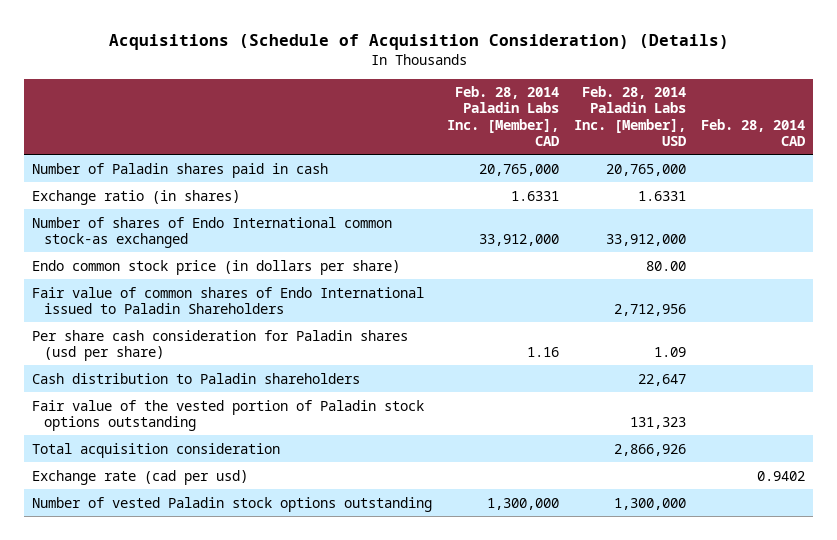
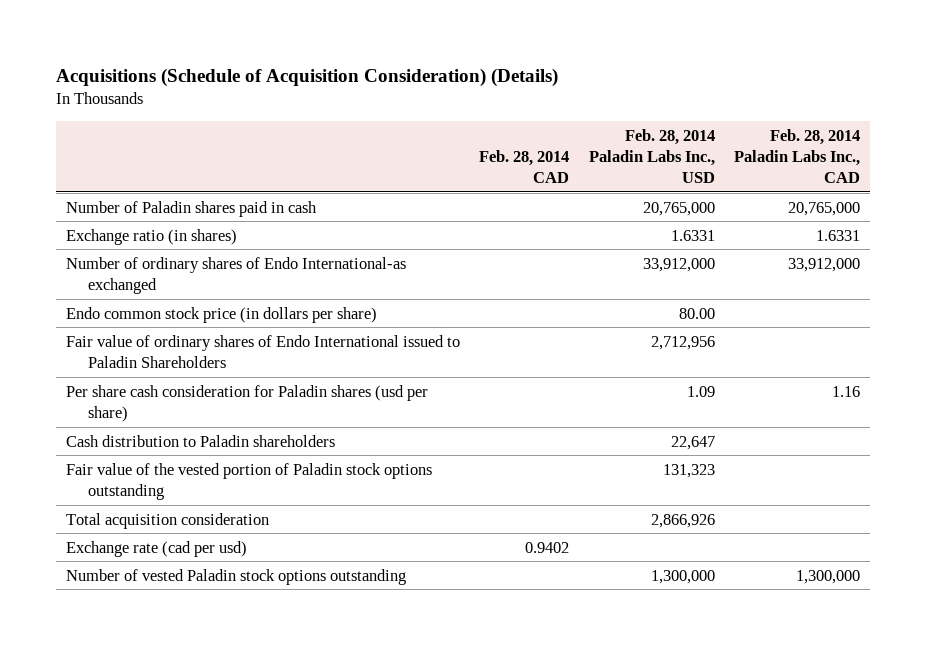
[447,86,560,146] Feb. 28, 2014 Paladin Labs Inc. [Member], CAD -> none
[574,86,687,146] Feb. 28, 2014 Paladin Labs Inc. [Member], USD -> none
none -> [588,128,715,184] Feb. 28, 2014 Paladin Labs Inc., USD
none -> [734,128,861,184] Feb. 28, 2014 Paladin Labs Inc., CAD
[31,216,392,248] Number of shares of Endo International common stock-as exchanged -> [65,256,406,294] Number of ordinary shares of Endo International-as exchanged
[31,286,424,314] Fair value of common shares of Endo International issued to Paladin Shareholders -> [65,334,460,368] Fair value of ordinary shares of Endo International issued to Paladin Shareholders

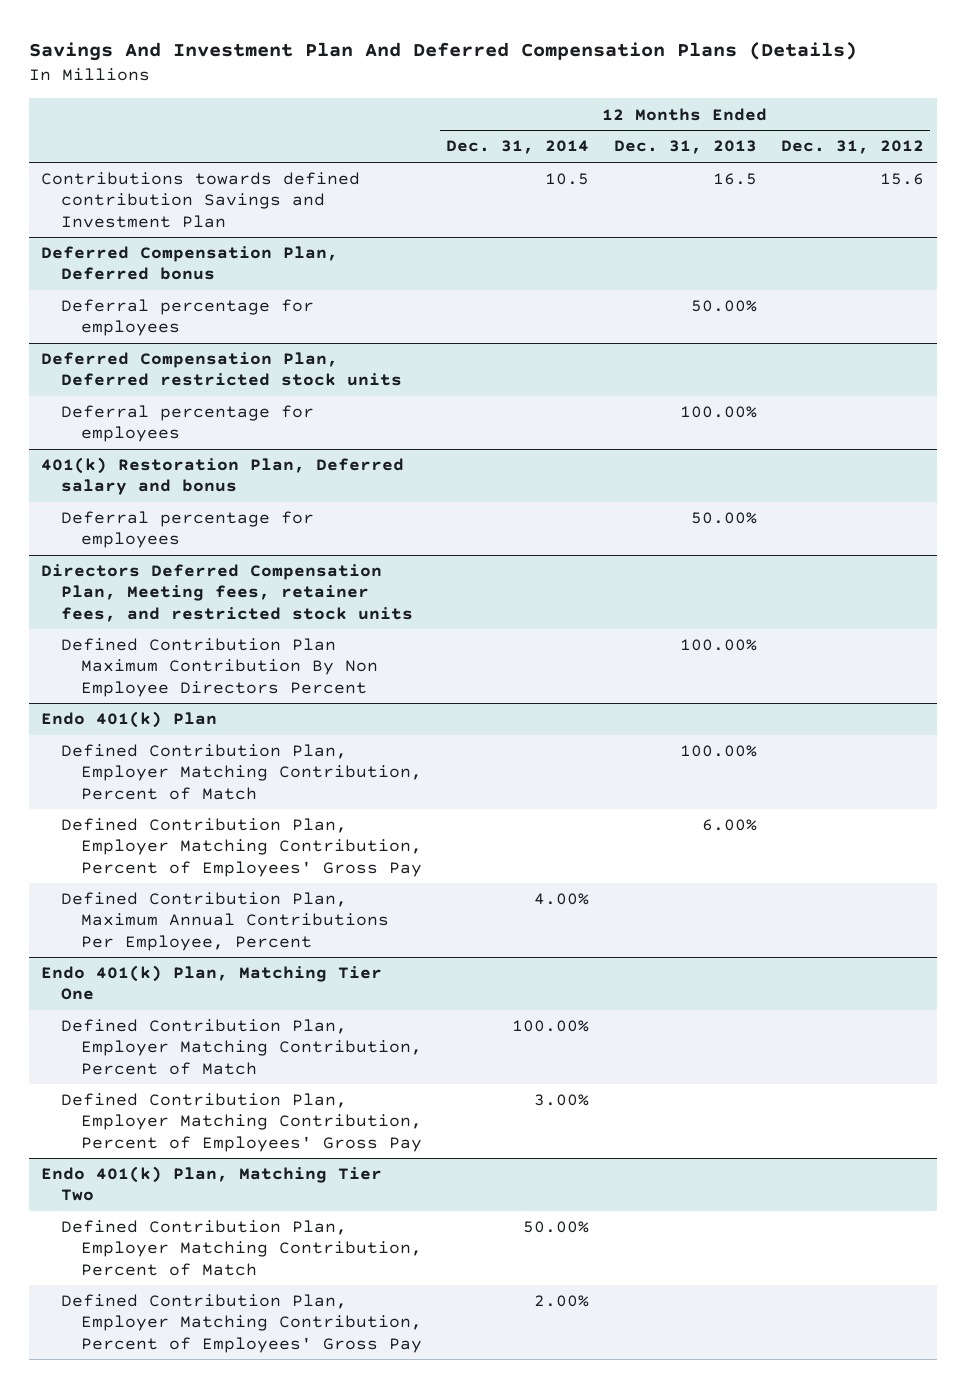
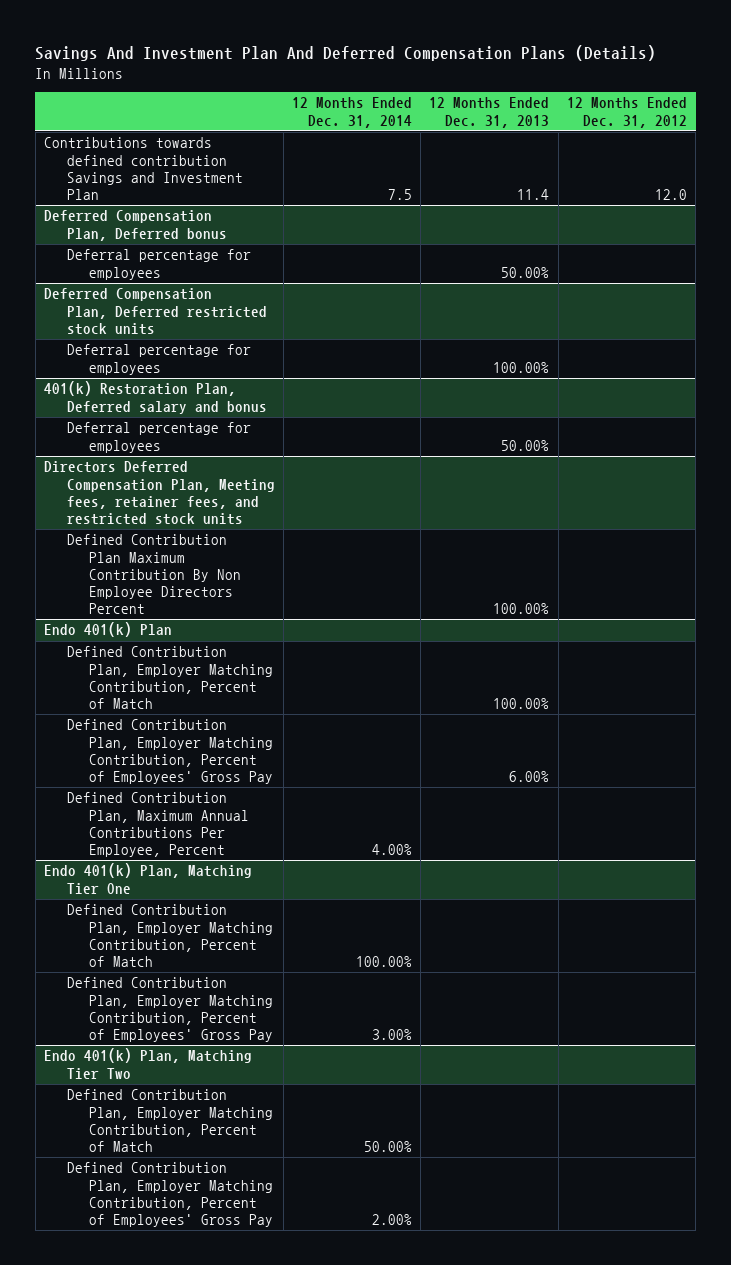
[545,173,590,186] 10.5 -> [388,188,413,200] 7.5
[712,173,757,186] 16.5 -> [517,188,550,200] 11.4
[880,173,925,186] 15.6 -> [654,188,687,200] 12.0

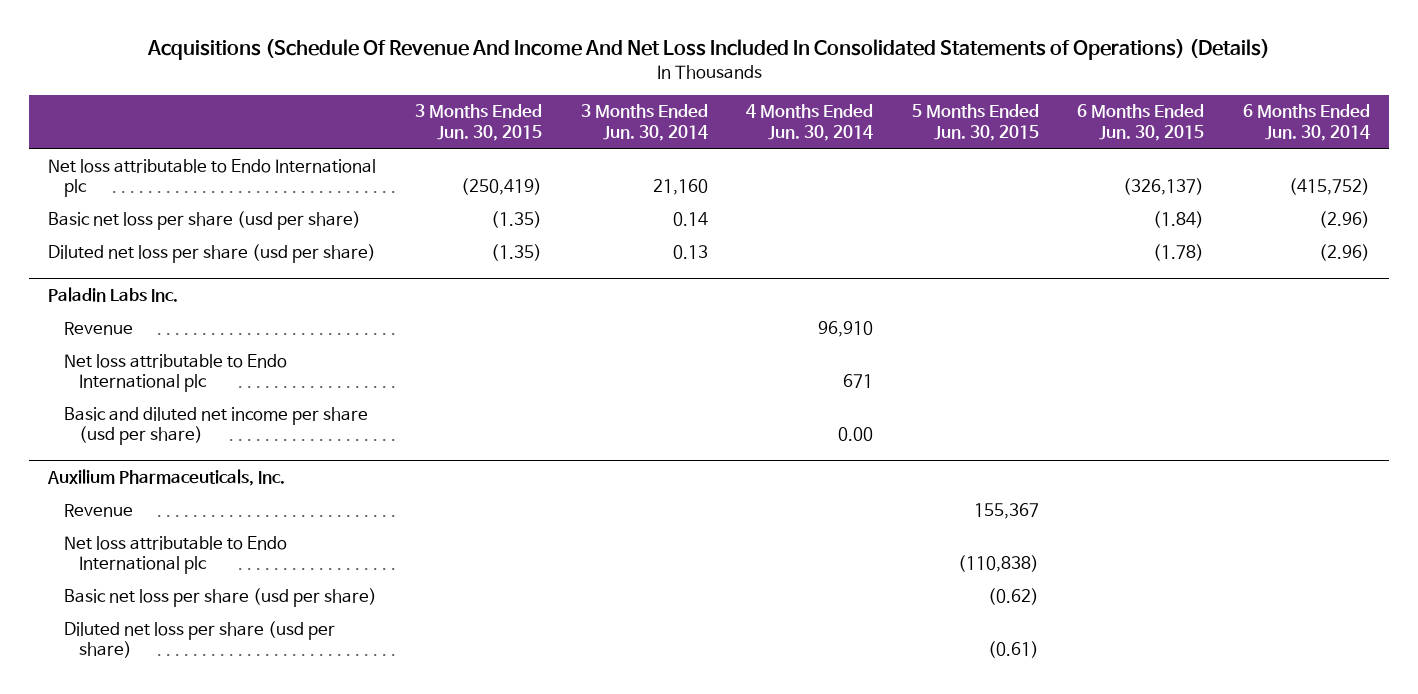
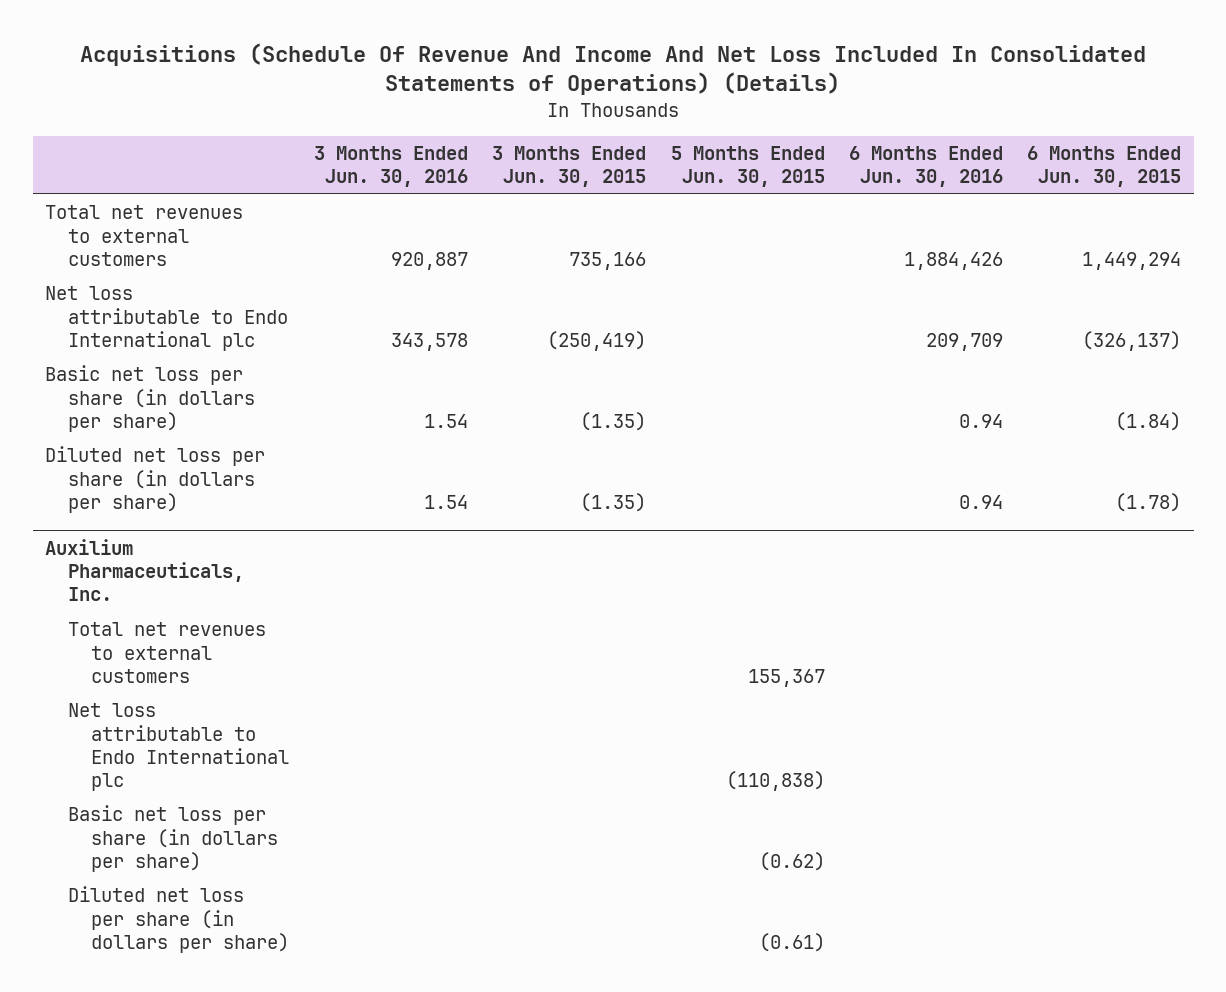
[580,104,708,141] 3 Months Ended Jun. 30, 2014 -> none
[746,104,874,141] 4 Months Ended Jun. 30, 2014 -> none
[1242,104,1370,141] 6 Months Ended Jun. 30, 2014 -> none
none -> [313,146,468,188] 3 Months Ended Jun. 30, 2016
none -> [848,146,1003,188] 6 Months Ended Jun. 30, 2016
none -> [44,205,243,266] Total net revenues to external customers
[48,286,179,302] Paladin Labs Inc. -> none
[63,321,133,335] Revenue -> none
[63,353,287,393] Net loss attributable to Endo International plc -> none
[63,406,368,446] Basic and diluted net income per share (usd per share) -> none
[48,210,362,230] Basic net loss per share (usd per share) -> [44,365,256,432] Basic net loss per share (in dollars per share)
[48,243,377,263] Diluted net loss per share (usd per share) -> [44,446,265,513] Diluted net loss per share (in dollars per share)
[63,503,133,517] Revenue -> [68,622,267,683] Total net revenues to external customers
[63,587,377,607] Basic net loss per share (usd per share) -> [68,805,279,872] Basic net loss per share (in dollars per share)
[63,620,335,659] Diluted net loss per share (usd per share) -> [68,886,290,953] Diluted net loss per share (in dollars per share)

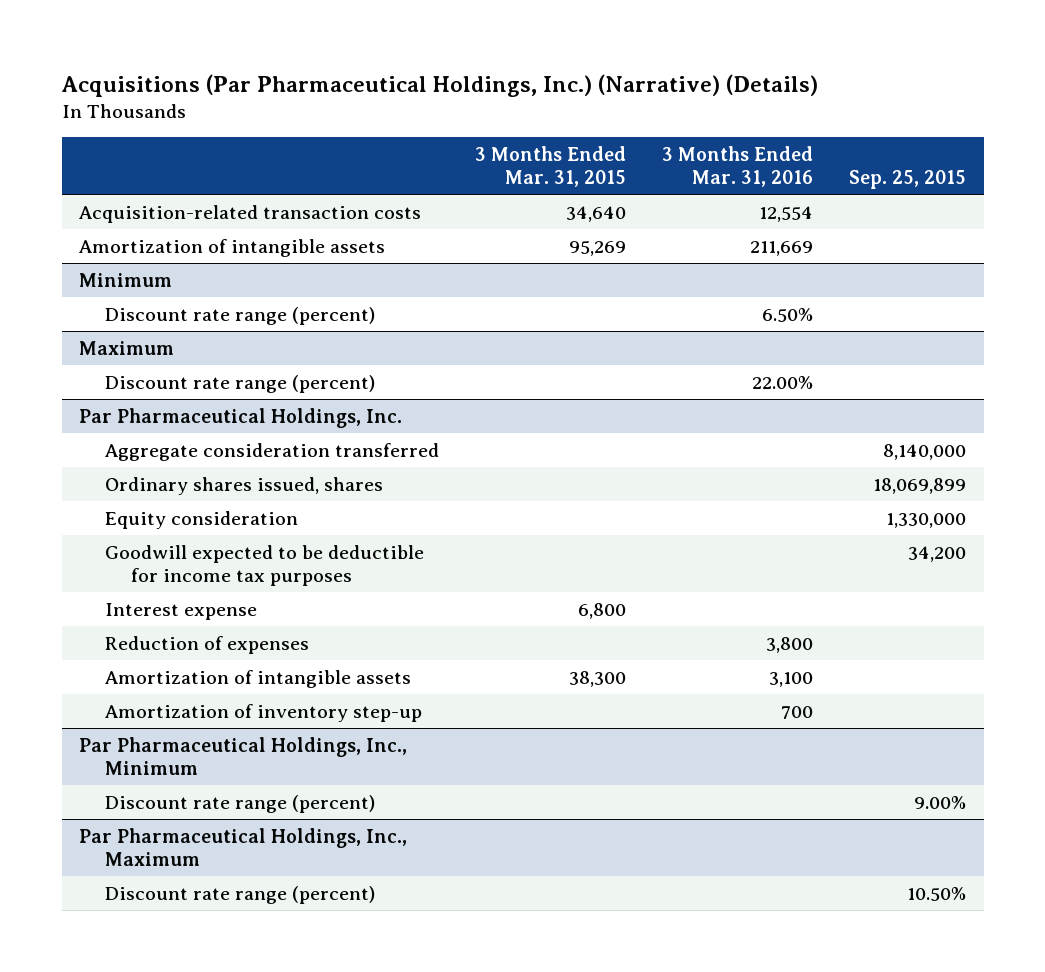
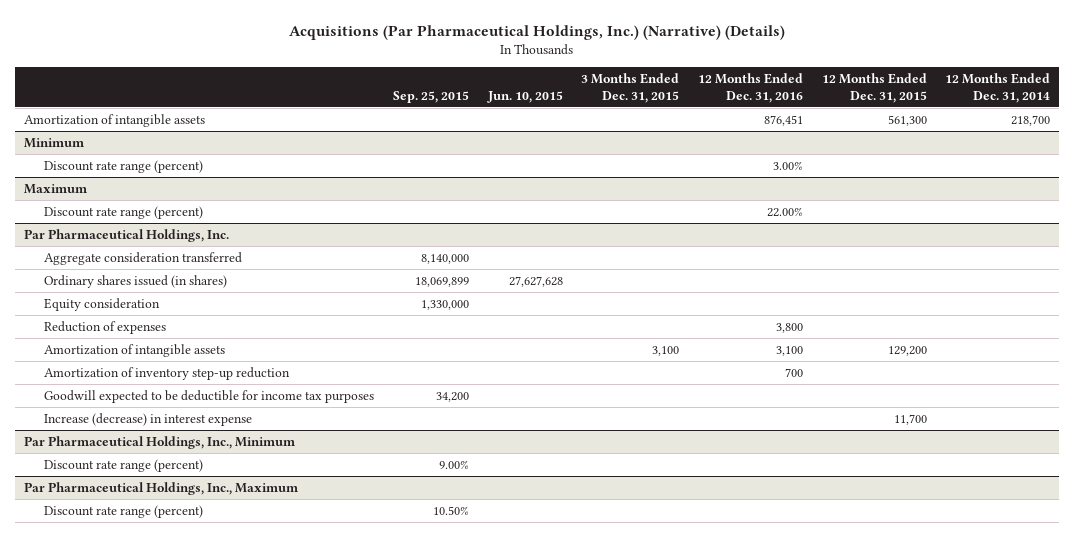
[475,146,627,188] 3 Months Ended Mar. 31, 2015 -> none
[661,146,813,188] 3 Months Ended Mar. 31, 2016 -> none
none -> [486,90,563,103] Jun. 10, 2015
none -> [581,73,680,103] 3 Months Ended Dec. 31, 2015
none -> [697,73,803,103] 12 Months Ended Dec. 31, 2016
none -> [821,73,927,103] 12 Months Ended Dec. 31, 2015
none -> [945,73,1051,103] 12 Months Ended Dec. 31, 2014
[79,204,422,223] Acquisition-related transaction costs -> none
[105,476,384,495] Ordinary shares issued, shares -> [44,274,228,288] Ordinary shares issued (in shares)
[105,602,258,620] Interest expense -> none
[105,703,423,722] Amortization of inventory step-up -> [44,366,291,380] Amortization of inventory step-up reduction
[105,544,425,586] Goodwill expected to be deductible for income tax purposes -> [44,389,375,403] Goodwill expected to be deductible for income tax purposes
none -> [44,412,253,426] Increase (decrease) in interest expense

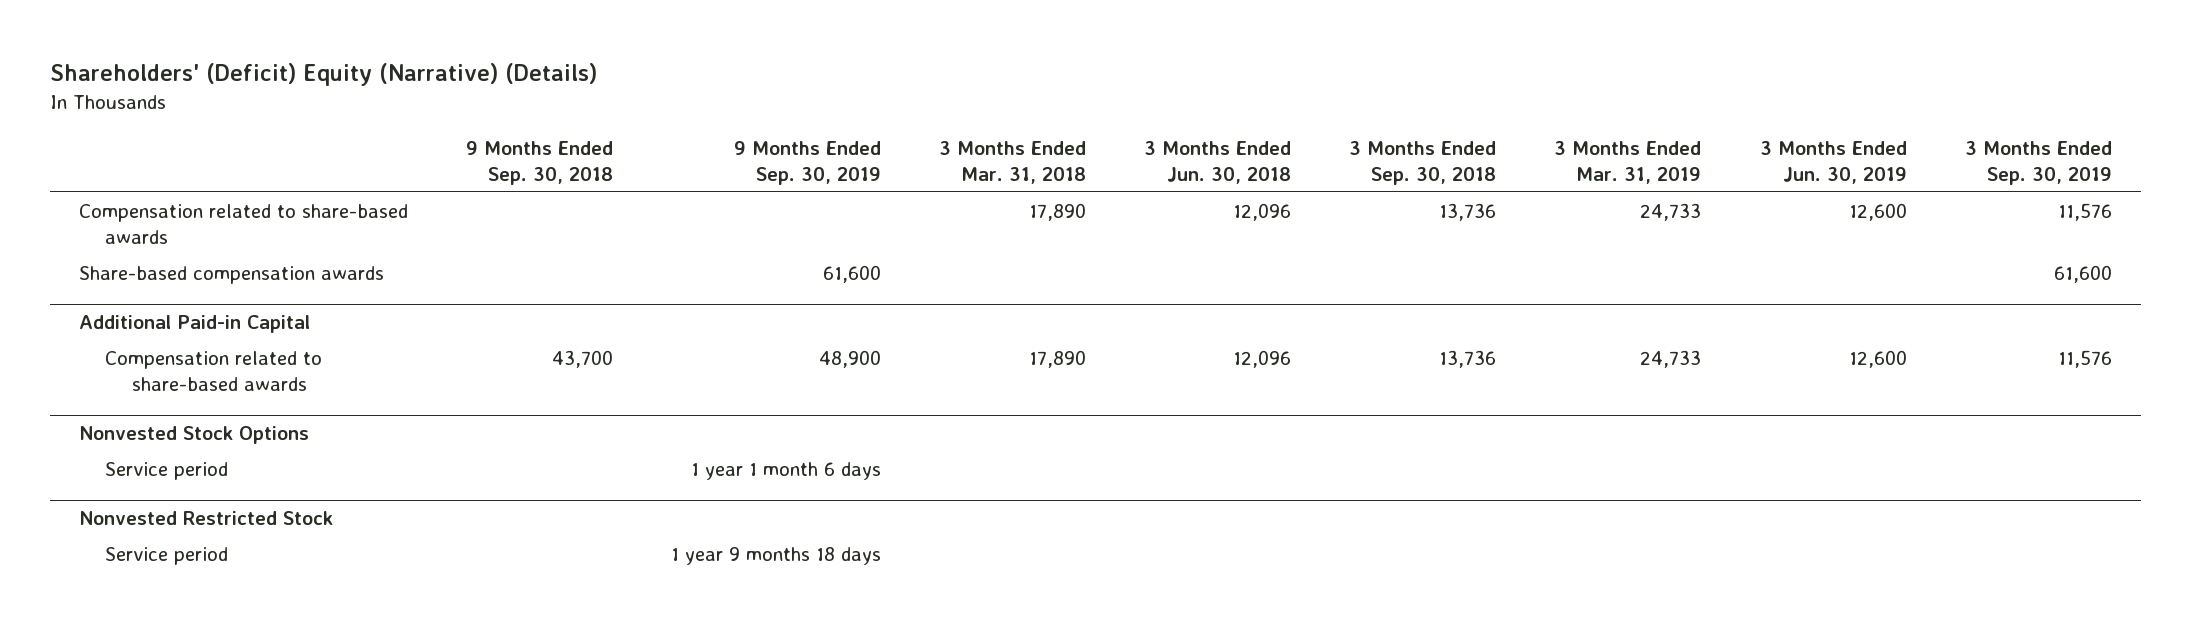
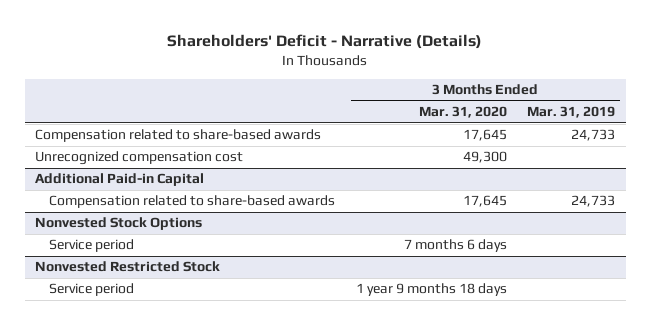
[49,63,597,87] Shareholders' (Deficit) Equity (Narrative) (Details) -> [167,34,483,50] Shareholders' Deficit - Narrative (Details)
[465,140,613,185] 9 Months Ended Sep. 30, 2018 -> none
[733,140,881,185] 9 Months Ended Sep. 30, 2019 -> none
[939,140,1087,184] 3 Months Ended Mar. 31, 2018 -> none
[1144,140,1292,184] 3 Months Ended Jun. 30, 2018 -> none
[1349,140,1497,185] 3 Months Ended Sep. 30, 2018 -> none
[1759,140,1907,184] 3 Months Ended Jun. 30, 2019 -> none
[1964,140,2112,185] 3 Months Ended Sep. 30, 2019 -> none
none -> [418,106,507,119] Mar. 31, 2020
[78,265,384,284] Share-based compensation awards -> [35,151,244,166] Unrecognized compensation cost

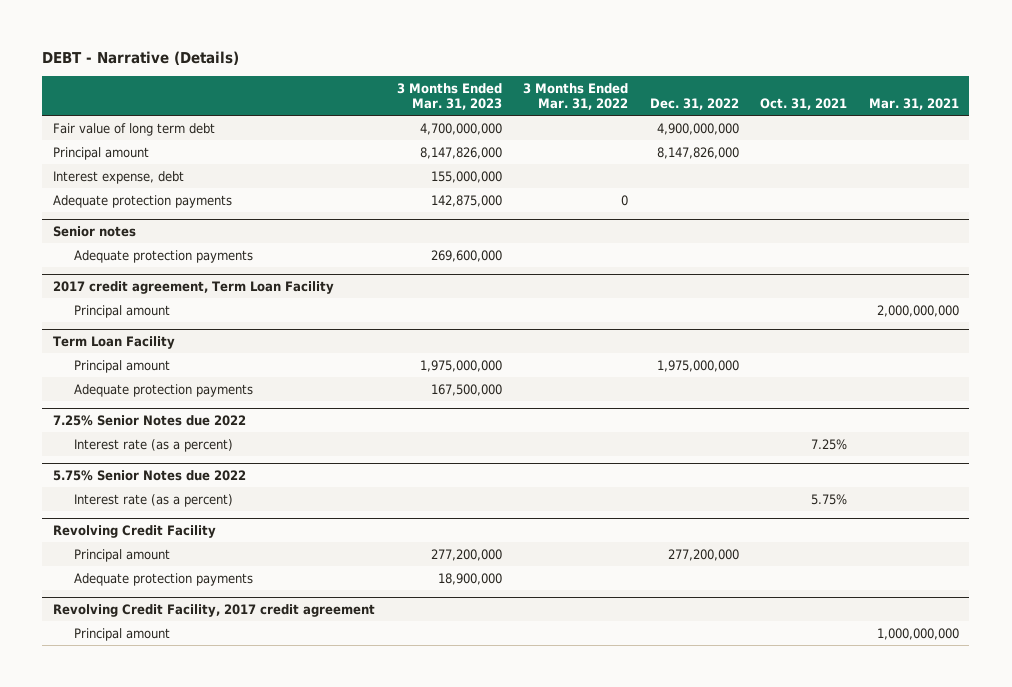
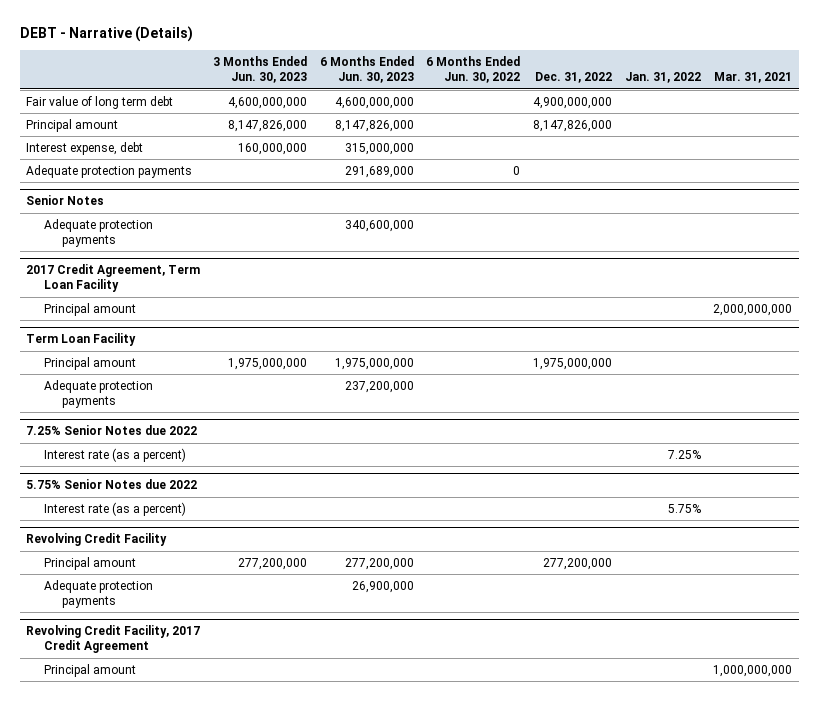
[396,82,502,111] 3 Months Ended Mar. 31, 2023 -> none
[523,82,629,111] 3 Months Ended Mar. 31, 2022 -> none
[760,98,848,111] Oct. 31, 2021 -> none
none -> [212,56,307,84] 3 Months Ended Jun. 30, 2023
none -> [319,56,414,84] 6 Months Ended Jun. 30, 2023
none -> [426,56,521,84] 6 Months Ended Jun. 30, 2022
none -> [624,72,701,84] Jan. 31, 2022
[53,226,137,238] Senior notes -> [26,195,105,206] Senior Notes
[53,281,335,295] 2017 credit agreement, Term Loan Facility -> [26,264,201,293] 2017 Credit Agreement, Term Loan Facility
[53,604,376,618] Revolving Credit Facility, 2017 credit agreement -> [26,625,201,654] Revolving Credit Facility, 2017 Credit Agreement

